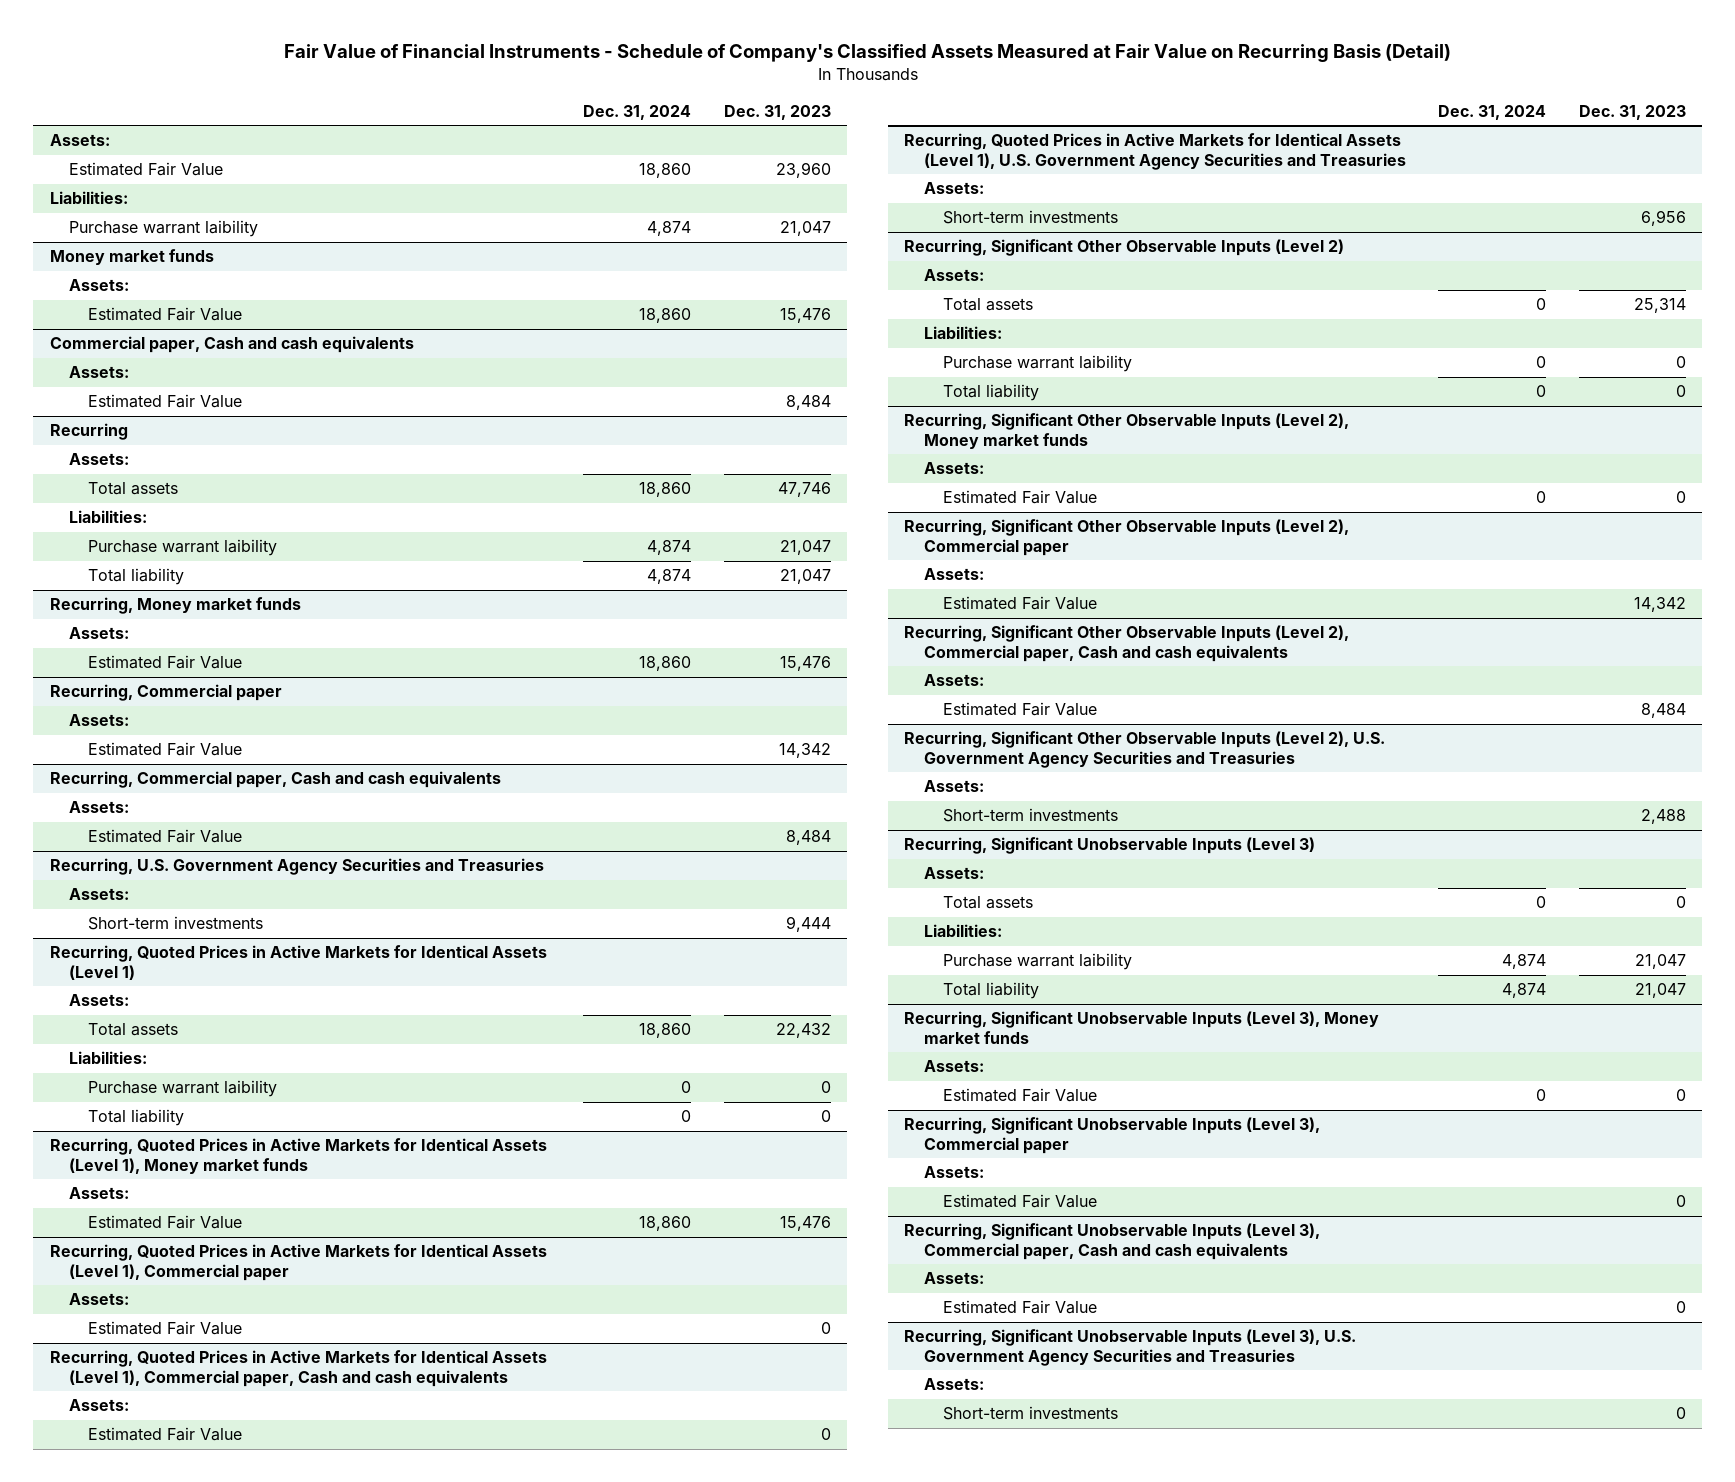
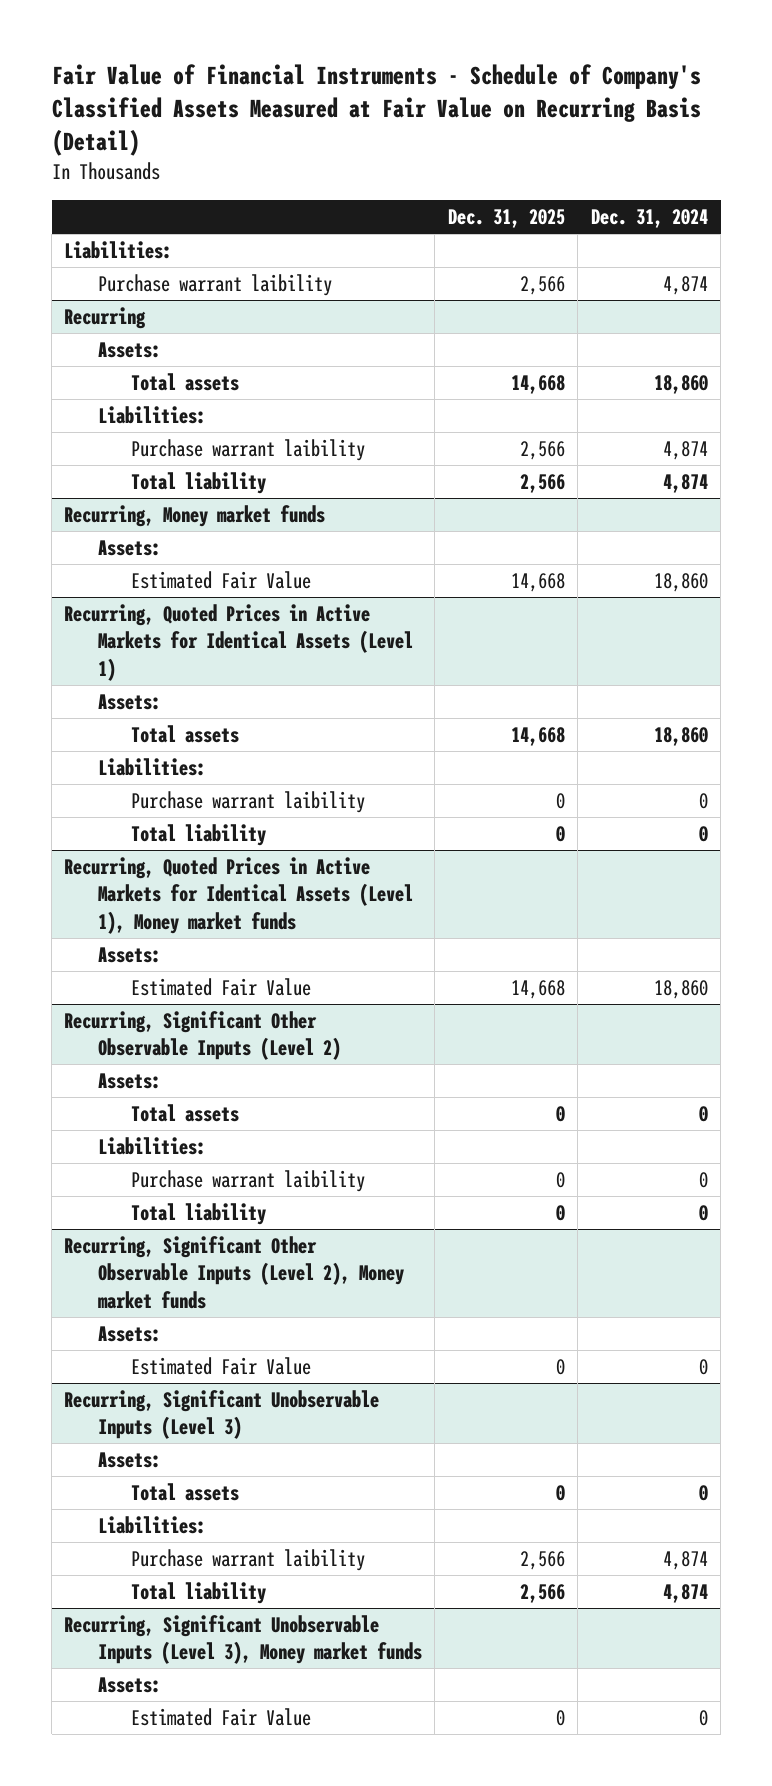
[724,104,832,120] Dec. 31, 2023 -> none
none -> [447,209,565,229] Dec. 31, 2025
[49,134,110,147] Assets: -> none
[68,162,223,177] Estimated Fair Value -> none
[49,249,214,266] Money market funds -> none
[68,279,129,292] Assets: -> none
[87,307,242,322] Estimated Fair Value -> none
[49,336,414,354] Commercial paper, Cash and cash equivalents -> none
[68,366,129,379] Assets: -> none
[87,394,242,409] Estimated Fair Value -> none
[49,684,282,702] Recurring, Commercial paper -> none
[68,714,129,727] Assets: -> none
[87,742,242,757] Estimated Fair Value -> none
[49,771,501,789] Recurring, Commercial paper, Cash and cash equivalents -> none
[68,801,129,814] Assets: -> none
[87,829,242,844] Estimated Fair Value -> none
[49,858,544,876] Recurring, U.S. Government Agency Securities and Treasuries -> none
[68,888,129,901] Assets: -> none
[87,916,263,931] Short-term investments -> none
[49,1244,547,1281] Recurring, Quoted Prices in Active Markets for Identical Assets (Level 1), Commercial paper -> none
[68,1293,129,1306] Assets: -> none
[87,1321,242,1336] Estimated Fair Value -> none
[49,1350,547,1387] Recurring, Quoted Prices in Active Markets for Identical Assets (Level 1), Commercial paper, Cash and cash equivalents -> none
[68,1399,129,1412] Assets: -> none
[87,1427,242,1442] Estimated Fair Value -> none
[904,133,1406,170] Recurring, Quoted Prices in Active Markets for Identical Assets (Level 1), U.S. Government Agency Securities and Treasuries -> none
[923,182,984,195] Assets: -> none
[942,210,1118,225] Short-term investments -> none
[904,519,1350,556] Recurring, Significant Other Observable Inputs (Level 2), Commercial paper -> none
[923,568,984,581] Assets: -> none
[942,596,1097,611] Estimated Fair Value -> none
[904,625,1350,662] Recurring, Significant Other Observable Inputs (Level 2), Commercial paper, Cash and cash equivalents -> none
[923,674,984,687] Assets: -> none
[942,702,1097,717] Estimated Fair Value -> none
[904,731,1386,768] Recurring, Significant Other Observable Inputs (Level 2), U.S. Government Agency Securities and Treasuries -> none
[923,780,984,793] Assets: -> none
[942,808,1118,823] Short-term investments -> none
[904,1117,1321,1154] Recurring, Significant Unobservable Inputs (Level 3), Commercial paper -> none
[923,1166,984,1179] Assets: -> none
[942,1194,1097,1209] Estimated Fair Value -> none
[904,1223,1321,1260] Recurring, Significant Unobservable Inputs (Level 3), Commercial paper, Cash and cash equivalents -> none
[923,1272,984,1285] Assets: -> none
[942,1300,1097,1315] Estimated Fair Value -> none
[904,1329,1357,1366] Recurring, Significant Unobservable Inputs (Level 3), U.S. Government Agency Securities and Treasuries -> none
[923,1378,984,1391] Assets: -> none
[942,1406,1118,1421] Short-term investments -> none

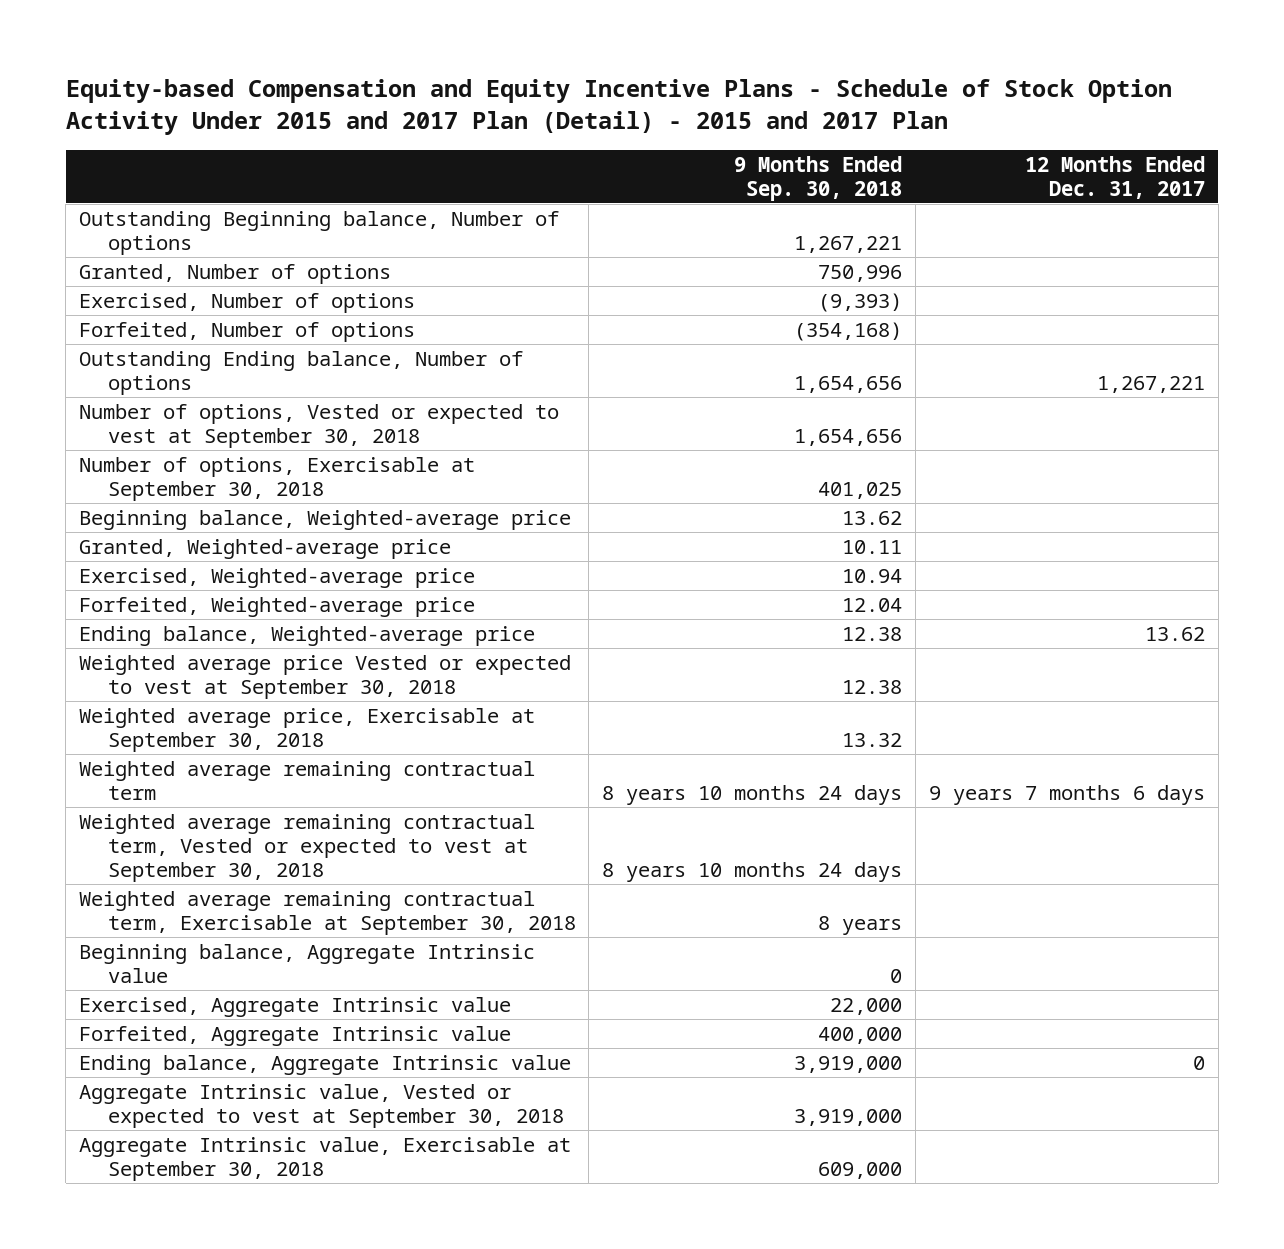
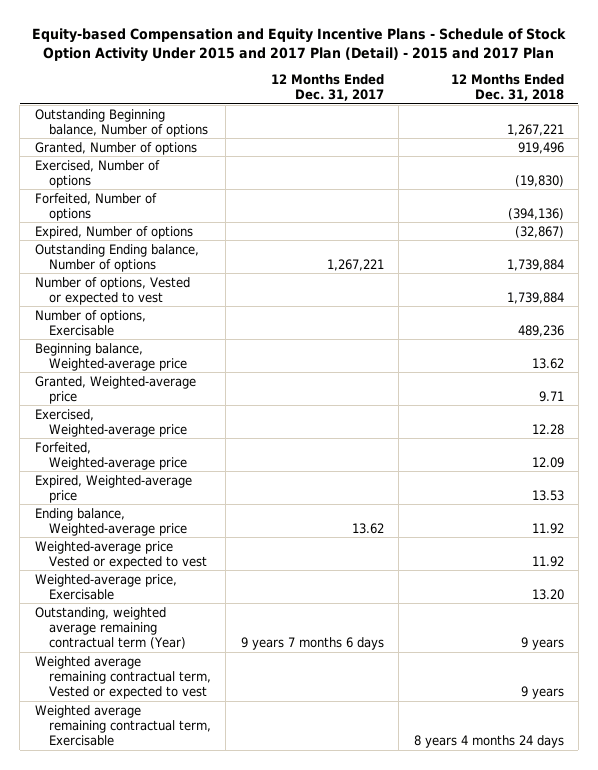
[734,155,903,201] 9 Months Ended Sep. 30, 2018 -> none
none -> [450,74,564,102] 12 Months Ended Dec. 31, 2018
none -> [34,225,193,239] Expired, Number of options
[79,404,560,449] Number of options, Vested or expected to vest at September 30, 2018 -> [34,276,190,305] Number of options, Vested or expected to vest
[79,457,476,502] Number of options, Exercisable at September 30, 2018 -> [34,309,146,336] Number of options, Exercisable
none -> [34,474,192,503] Expired, Weighted-average price
[79,944,536,984] Beginning balance, Aggregate Intrinsic value -> none
[79,997,512,1018] Exercised, Aggregate Intrinsic value -> none
[79,1026,512,1047] Forfeited, Aggregate Intrinsic value -> none
[79,1055,572,1076] Ending balance, Aggregate Intrinsic value -> none
[79,1084,564,1129] Aggregate Intrinsic value, Vested or expected to vest at September 30, 2018 -> none
[79,1137,572,1182] Aggregate Intrinsic value, Exercisable at September 30, 2018 -> none
[79,655,572,700] Weighted average price Vested or expected to vest at September 30, 2018 -> [34,540,207,569] Weighted-average price Vested or expected to vest
[79,708,536,753] Weighted average price, Exercisable at September 30, 2018 -> [34,573,177,600] Weighted-average price, Exercisable
[79,761,536,801] Weighted average remaining contractual term -> [34,606,186,649] Outstanding, weighted average remaining contractual term (Year)
[79,814,536,883] Weighted average remaining contractual term, Vested or expected to vest at September 30, 2018 -> [34,655,211,699] Weighted average remaining contractual term, Vested or expected to vest
[79,891,576,936] Weighted average remaining contractual term, Exercisable at September 30, 2018 -> [34,704,211,746] Weighted average remaining contractual term, Exercisable

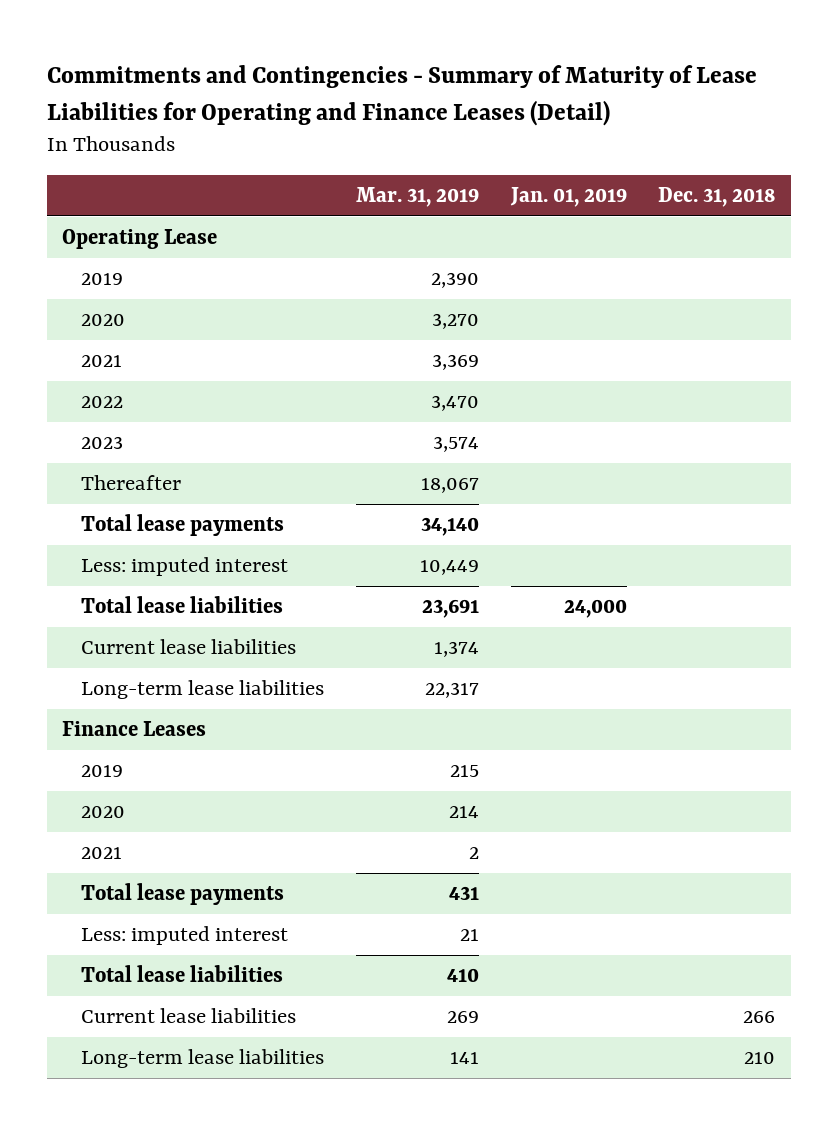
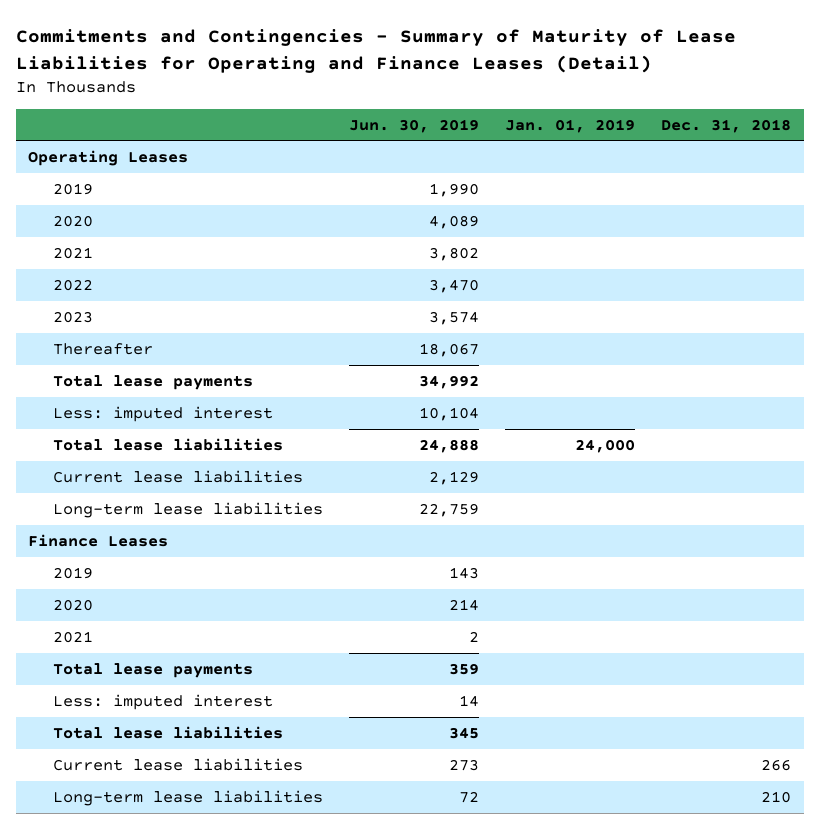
[355,187,479,208] Mar. 31, 2019 -> none
none -> [349,118,480,133] Jun. 30, 2019
[62,229,218,250] Operating Lease -> [28,149,189,166] Operating Leases

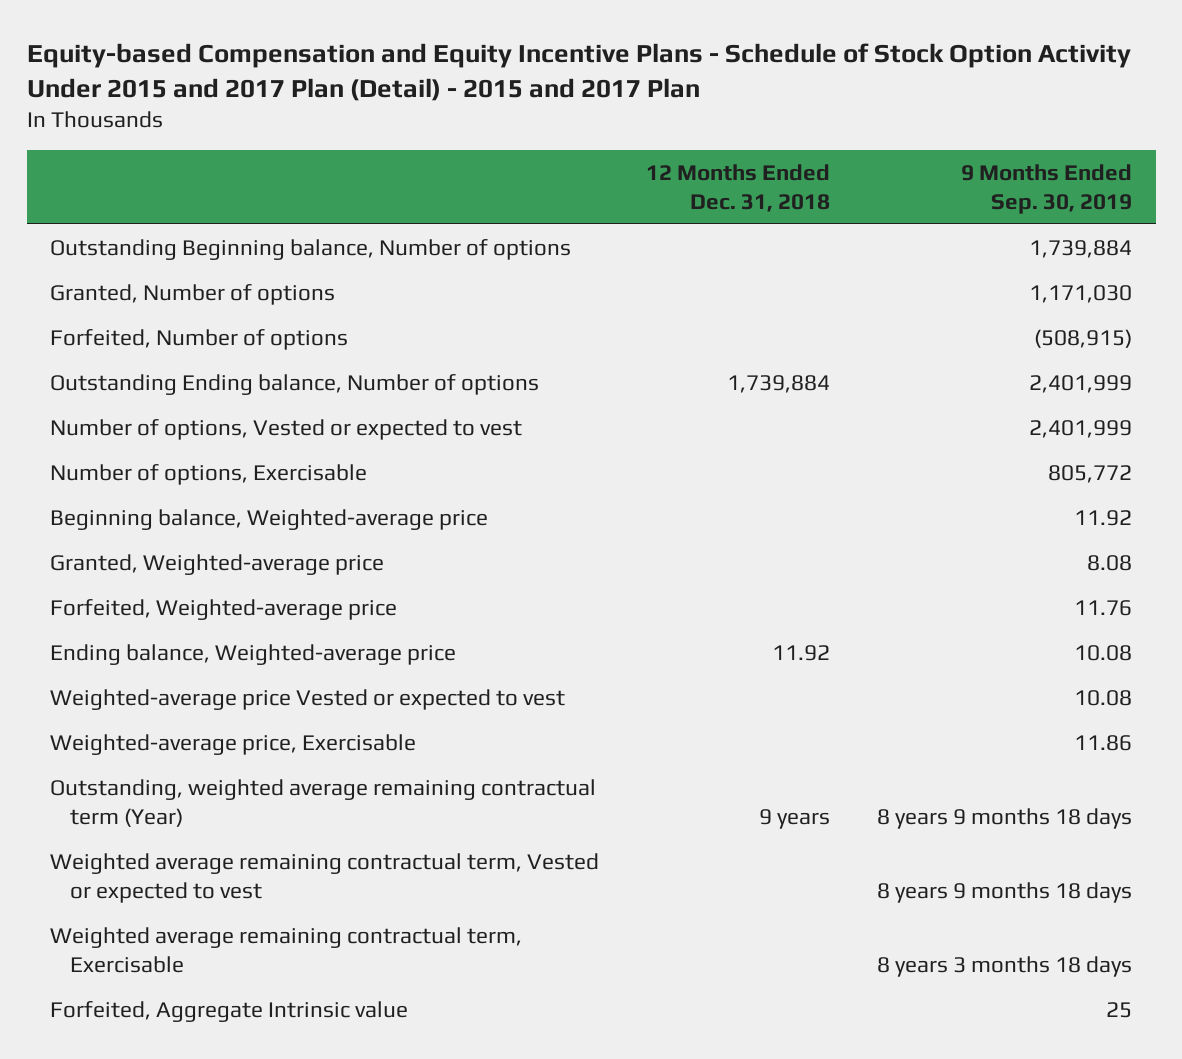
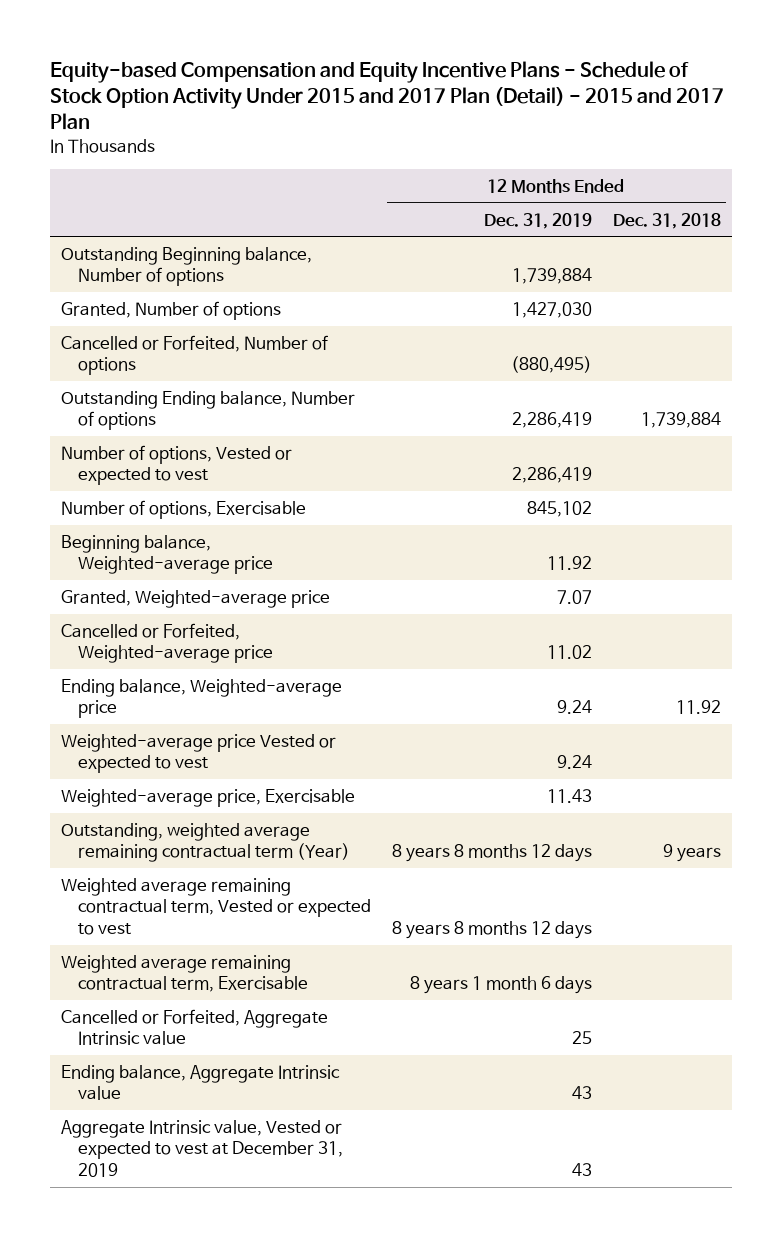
[961,163,1133,214] 9 Months Ended Sep. 30, 2019 -> none
none -> [483,212,592,229] Dec. 31, 2019
[50,328,349,350] Forfeited, Number of options -> [60,334,328,376] Cancelled or Forfeited, Number of options
[50,598,398,620] Forfeited, Weighted-average price -> [60,622,273,664] Cancelled or Forfeited, Weighted-average price
[50,1000,409,1022] Forfeited, Aggregate Intrinsic value -> [60,1008,328,1046] Cancelled or Forfeited, Aggregate Intrinsic value
none -> [60,1064,340,1101] Ending balance, Aggregate Intrinsic value
none -> [60,1119,343,1177] Aggregate Intrinsic value, Vested or expected to vest at December 31, 2019

